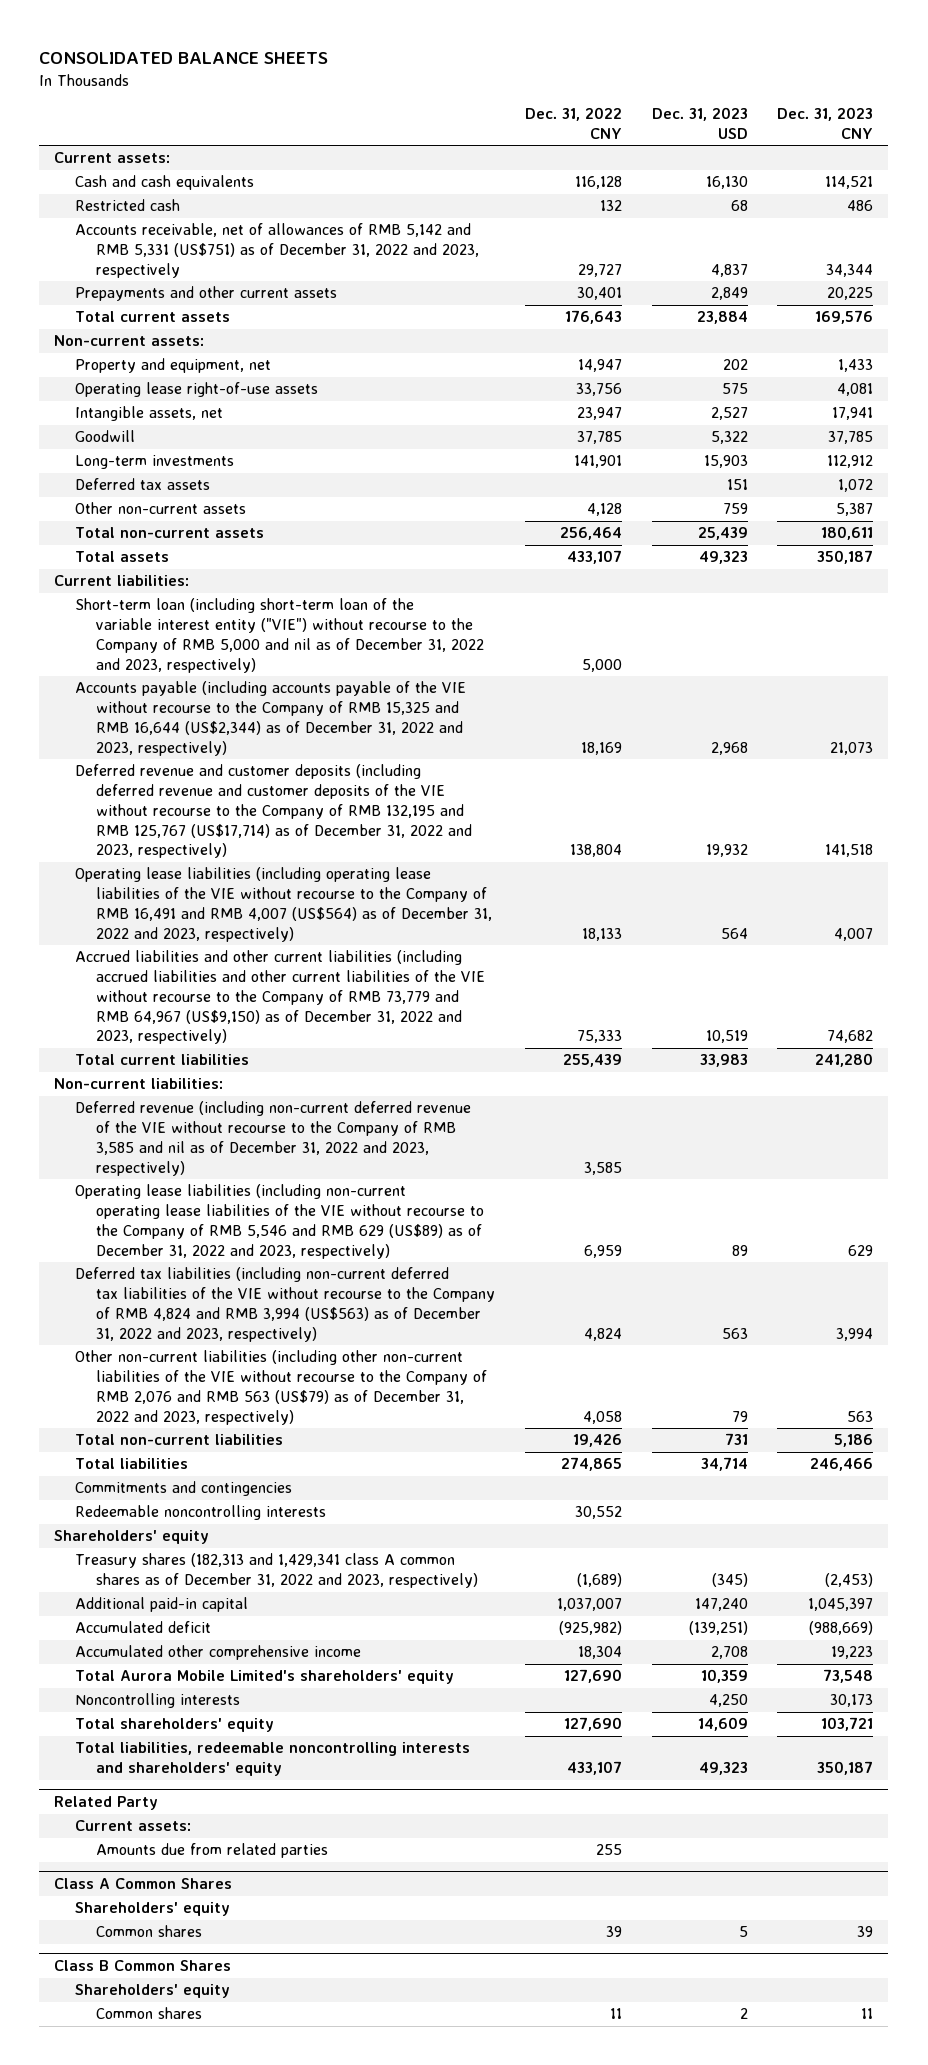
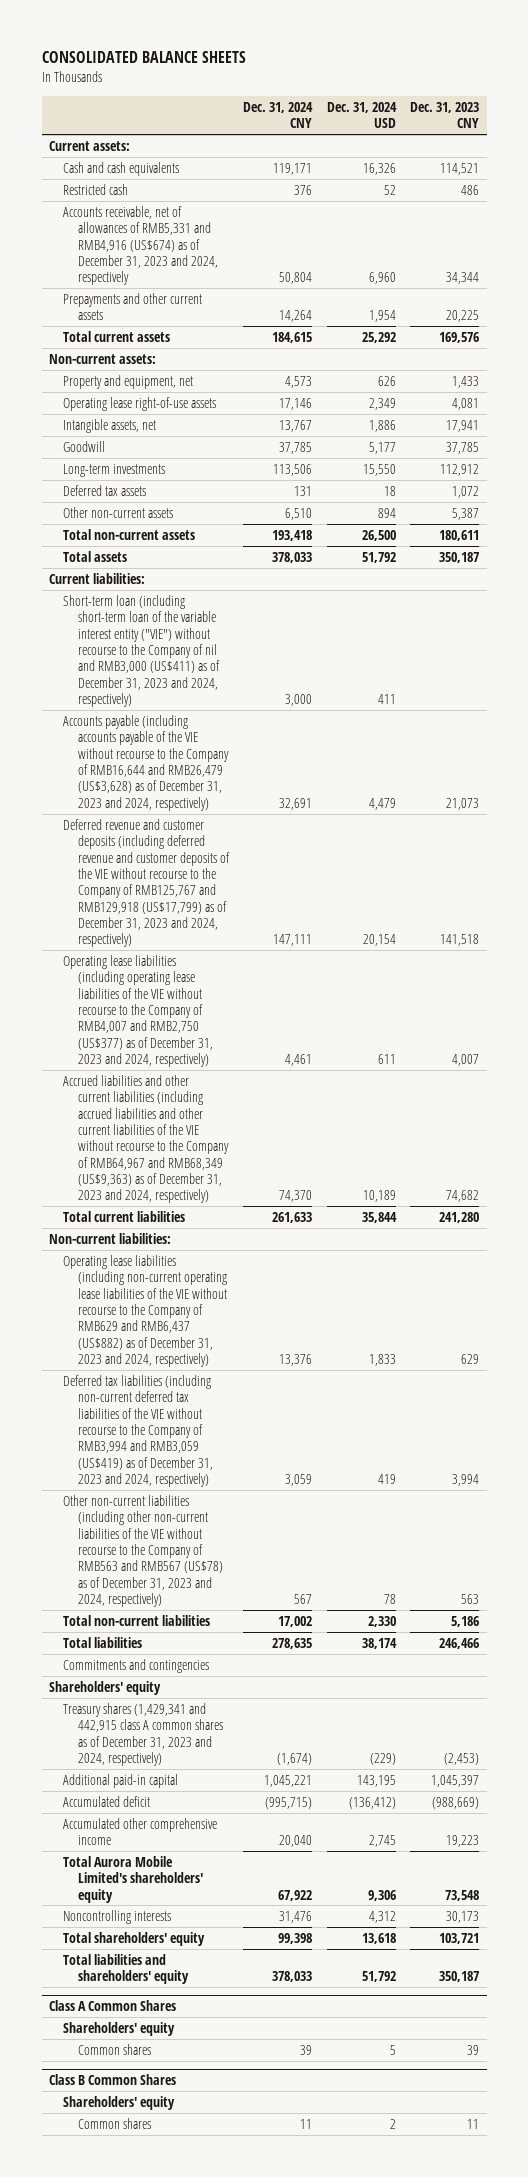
[524,107,622,139] Dec. 31, 2022 CNY -> none
[651,107,748,139] Dec. 31, 2023 USD -> none
none -> [243,101,314,129] Dec. 31, 2024 CNY
none -> [326,101,397,129] Dec. 31, 2024 USD
[75,223,479,278] Accounts receivable, net of allowances of RMB 5,142 and RMB 5,331 (US$751) as of December 31, 2022 and 2023, respectively -> [63,205,218,286] Accounts receivable, net of allowances of RMB5,331 and RMB4,916 (US$674) as of December 31, 2023 and 2024, respectively
[75,598,484,673] Short-term loan (including short-term loan of the variable interest entity ("VIE") without recourse to the Company of RMB 5,000 and nil as of December 31, 2022 and 2023, respectively) -> [63,594,220,708] Short-term loan (including short-term loan of the variable interest entity ("VIE") without recourse to the Company of nil and RMB3,000 (US$411) as of December 31, 2023 and 2024, respectively)
[75,681,467,756] Accounts payable (including accounts payable of the VIE without recourse to the Company of RMB 15,325 and RMB 16,644 (US$2,344) as of December 31, 2022 and 2023, respectively) -> [63,714,229,811] Accounts payable (including accounts payable of the VIE without recourse to the Company of RMB16,644 and RMB26,479 (US$3,628) as of December 31, 2023 and 2024, respectively)
[75,764,472,859] Deferred revenue and customer deposits (including deferred revenue and customer deposits of the VIE without recourse to the Company of RMB 132,195 and RMB 125,767 (US$17,714) as of December 31, 2022 and 2023, respectively) -> [63,818,230,948] Deferred revenue and customer deposits (including deferred revenue and customer deposits of the VIE without recourse to the Company of RMB125,767 and RMB129,918 (US$17,799) as of December 31, 2023 and 2024, respectively)
[75,867,492,942] Operating lease liabilities (including operating lease liabilities of the VIE without recourse to the Company of RMB 16,491 and RMB 4,007 (US$564) as of December 31, 2022 and 2023, respectively) -> [63,954,213,1068] Operating lease liabilities (including operating lease liabilities of the VIE without recourse to the Company of RMB4,007 and RMB2,750 (US$377) as of December 31, 2023 and 2024, respectively)
[75,950,485,1045] Accrued liabilities and other current liabilities (including accrued liabilities and other current liabilities of the VIE without recourse to the Company of RMB 73,779 and RMB 64,967 (US$9,150) as of December 31, 2022 and 2023, respectively) -> [63,1074,229,1204] Accrued liabilities and other current liabilities (including accrued liabilities and other current liabilities of the VIE without recourse to the Company of RMB64,967 and RMB68,349 (US$9,363) as of December 31, 2023 and 2024, respectively)
[75,1101,472,1176] Deferred revenue (including non-current deferred revenue of the VIE without recourse to the Company of RMB 3,585 and nil as of December 31, 2022 and 2023, respectively) -> none
[75,1184,484,1259] Operating lease liabilities (including non-current operating lease liabilities of the VIE without recourse to the Company of RMB 5,546 and RMB 629 (US$89) as of December 31, 2022 and 2023, respectively) -> [63,1254,227,1368] Operating lease liabilities (including non-current operating lease liabilities of the VIE without recourse to the Company of RMB629 and RMB6,437 (US$882) as of December 31, 2023 and 2024, respectively)
[75,1267,495,1342] Deferred tax liabilities (including non-current deferred tax liabilities of the VIE without recourse to the Company of RMB 4,824 and RMB 3,994 (US$563) as of December 31, 2022 and 2023, respectively) -> [63,1374,213,1488] Deferred tax liabilities (including non-current deferred tax liabilities of the VIE without recourse to the Company of RMB3,994 and RMB3,059 (US$419) as of December 31, 2023 and 2024, respectively)
[75,1350,487,1425] Other non-current liabilities (including other non-current liabilities of the VIE without recourse to the Company of RMB 2,076 and RMB 563 (US$79) as of December 31, 2022 and 2023, respectively) -> [63,1494,223,1608] Other non-current liabilities (including other non-current liabilities of the VIE without recourse to the Company of RMB563 and RMB567 (US$78) as of December 31, 2023 and 2024, respectively)
[75,1505,327,1521] Redeemable noncontrolling interests -> none
[75,1553,478,1589] Treasury shares (182,313 and 1,429,341 class A common shares as of December 31, 2022 and 2023, respectively) -> [63,1702,223,1766] Treasury shares (1,429,341 and 442,915 class A common shares as of December 31, 2023 and 2024, respectively)
[54,1796,159,1811] Related Party -> none
[75,1820,192,1832] Current assets: -> none
[95,1843,328,1859] Amounts due from related parties -> none
[75,1742,471,1777] Total liabilities, redeemable noncontrolling interests and shareholders' equity -> [63,1953,189,1985] Total liabilities and shareholders' equity

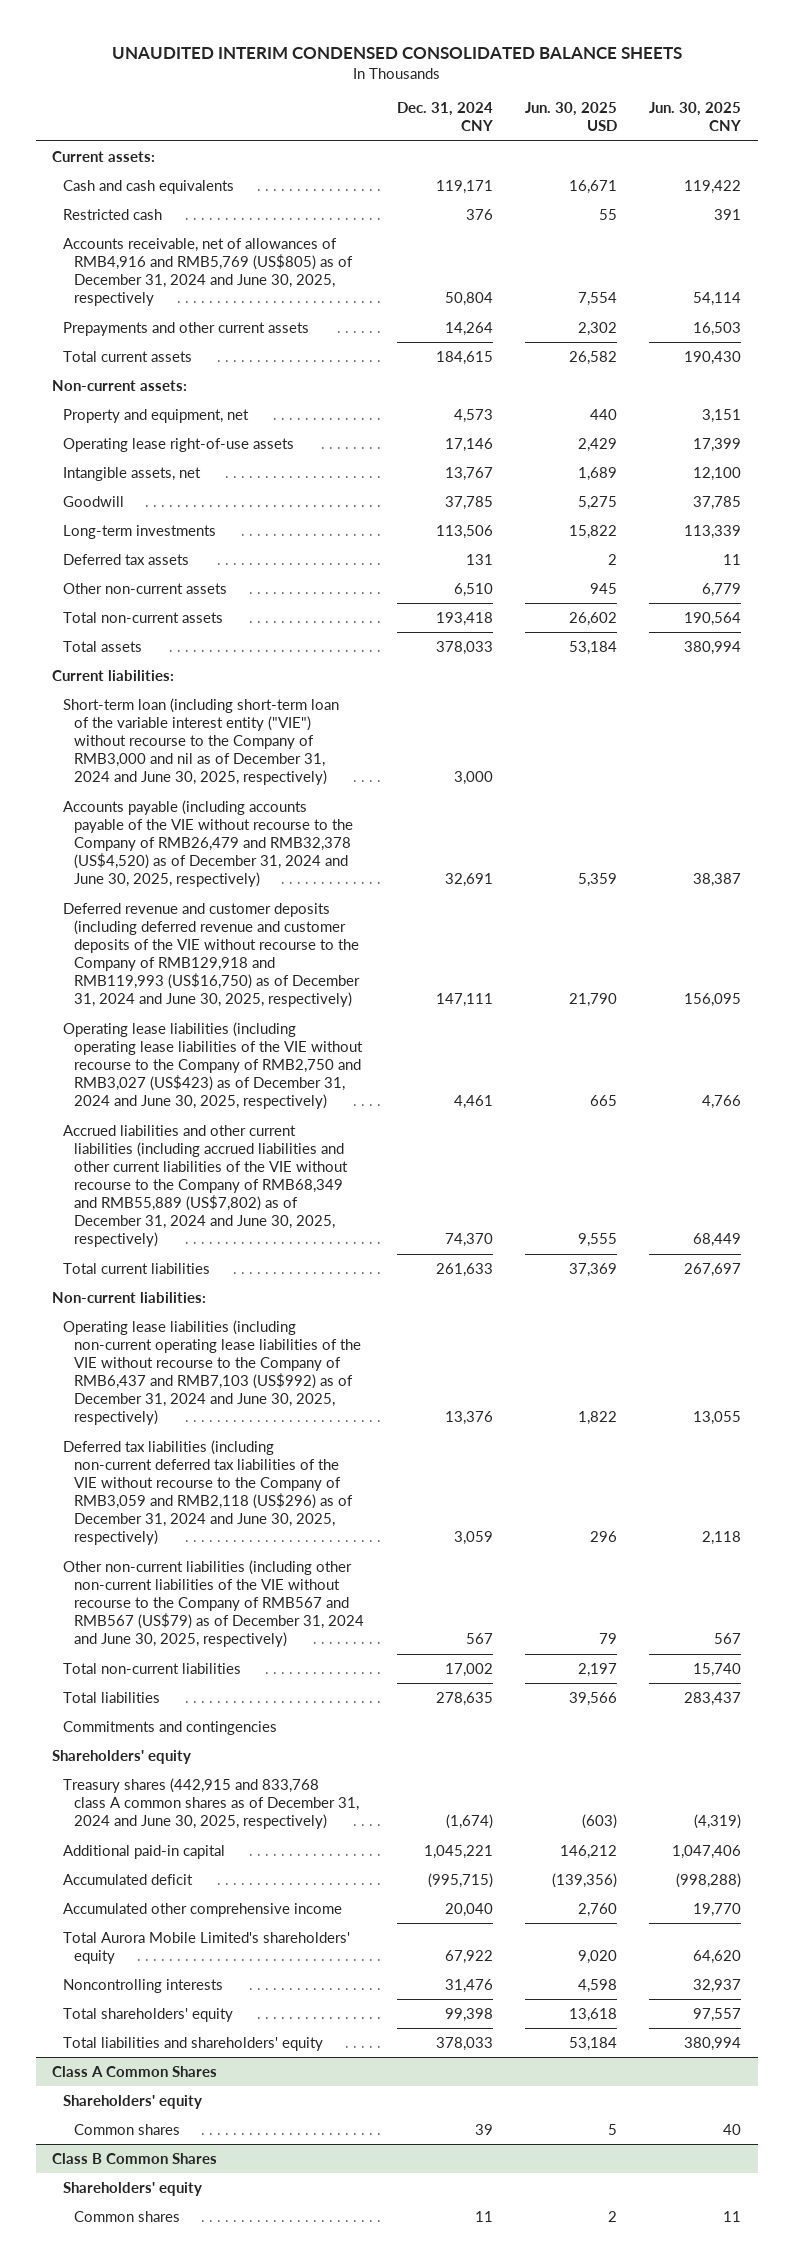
[41,51,246,64] CONSOLIDATED BALANCE SHEETS -> [111,46,682,59] UNAUDITED INTERIM CONDENSED CONSOLIDATED BALANCE SHEETS
[326,101,397,129] Dec. 31, 2024 USD -> none
[410,101,480,129] Dec. 31, 2023 CNY -> none
none -> [525,102,618,132] Jun. 30, 2025 USD
none -> [649,102,742,132] Jun. 30, 2025 CNY
[63,205,218,286] Accounts receivable, net of allowances of RMB5,331 and RMB4,916 (US$674) as of December 31, 2023 and 2024, respectively -> [63,238,354,307] Accounts receivable, net of allowances of RMB4,916 and RMB5,769 (US$805) as of December 31, 2024 and June 30, 2025, respectively
[63,594,220,708] Short-term loan (including short-term loan of the variable interest entity ("VIE") without recourse to the Company of nil and RMB3,000 (US$411) as of December 31, 2023 and 2024, respectively) -> [63,698,340,786] Short-term loan (including short-term loan of the variable interest entity ("VIE") without recourse to the Company of RMB3,000 and nil as of December 31, 2024 and June 30, 2025, respectively)
[63,714,229,811] Accounts payable (including accounts payable of the VIE without recourse to the Company of RMB16,644 and RMB26,479 (US$3,628) as of December 31, 2023 and 2024, respectively) -> [63,800,354,888] Accounts payable (including accounts payable of the VIE without recourse to the Company of RMB26,479 and RMB32,378 (US$4,520) as of December 31, 2024 and June 30, 2025, respectively)
[63,818,230,948] Deferred revenue and customer deposits (including deferred revenue and customer deposits of the VIE without recourse to the Company of RMB125,767 and RMB129,918 (US$17,799) as of December 31, 2023 and 2024, respectively) -> [63,903,361,1008] Deferred revenue and customer deposits (including deferred revenue and customer deposits of the VIE without recourse to the Company of RMB129,918 and RMB119,993 (US$16,750) as of December 31, 2024 and June 30, 2025, respectively)
[63,954,213,1068] Operating lease liabilities (including operating lease liabilities of the VIE without recourse to the Company of RMB4,007 and RMB2,750 (US$377) as of December 31, 2023 and 2024, respectively) -> [63,1022,364,1110] Operating lease liabilities (including operating lease liabilities of the VIE without recourse to the Company of RMB2,750 and RMB3,027 (US$423) as of December 31, 2024 and June 30, 2025, respectively)
[63,1074,229,1204] Accrued liabilities and other current liabilities (including accrued liabilities and other current liabilities of the VIE without recourse to the Company of RMB64,967 and RMB68,349 (US$9,363) as of December 31, 2023 and 2024, respectively) -> [63,1125,349,1248] Accrued liabilities and other current liabilities (including accrued liabilities and other current liabilities of the VIE without recourse to the Company of RMB68,349 and RMB55,889 (US$7,802) as of December 31, 2024 and June 30, 2025, respectively)
[63,1254,227,1368] Operating lease liabilities (including non-current operating lease liabilities of the VIE without recourse to the Company of RMB629 and RMB6,437 (US$882) as of December 31, 2023 and 2024, respectively) -> [63,1320,362,1426] Operating lease liabilities (including non-current operating lease liabilities of the VIE without recourse to the Company of RMB6,437 and RMB7,103 (US$992) as of December 31, 2024 and June 30, 2025, respectively)
[63,1374,213,1488] Deferred tax liabilities (including non-current deferred tax liabilities of the VIE without recourse to the Company of RMB3,994 and RMB3,059 (US$419) as of December 31, 2023 and 2024, respectively) -> [63,1440,354,1546] Deferred tax liabilities (including non-current deferred tax liabilities of the VIE without recourse to the Company of RMB3,059 and RMB2,118 (US$296) as of December 31, 2024 and June 30, 2025, respectively)
[63,1494,223,1608] Other non-current liabilities (including other non-current liabilities of the VIE without recourse to the Company of RMB563 and RMB567 (US$78) as of December 31, 2023 and 2024, respectively) -> [63,1560,365,1648] Other non-current liabilities (including other non-current liabilities of the VIE without recourse to the Company of RMB567 and RMB567 (US$79) as of December 31, 2024 and June 30, 2025, respectively)
[63,1702,223,1766] Treasury shares (1,429,341 and 442,915 class A common shares as of December 31, 2023 and 2024, respectively) -> [63,1778,360,1830] Treasury shares (442,915 and 833,768 class A common shares as of December 31, 2024 and June 30, 2025, respectively)

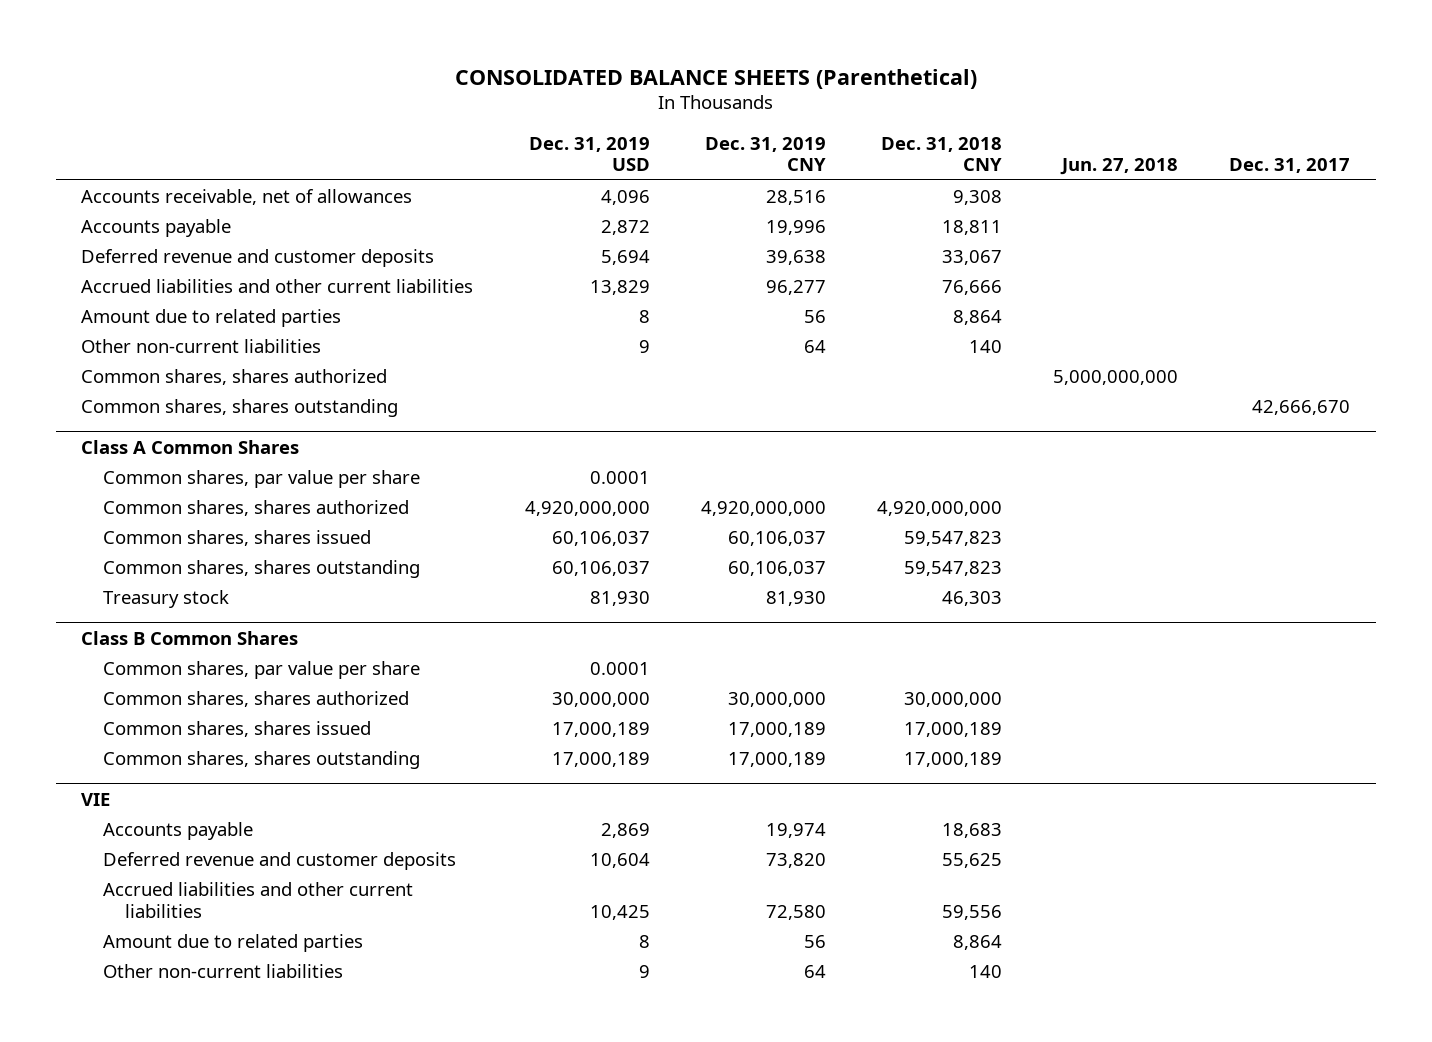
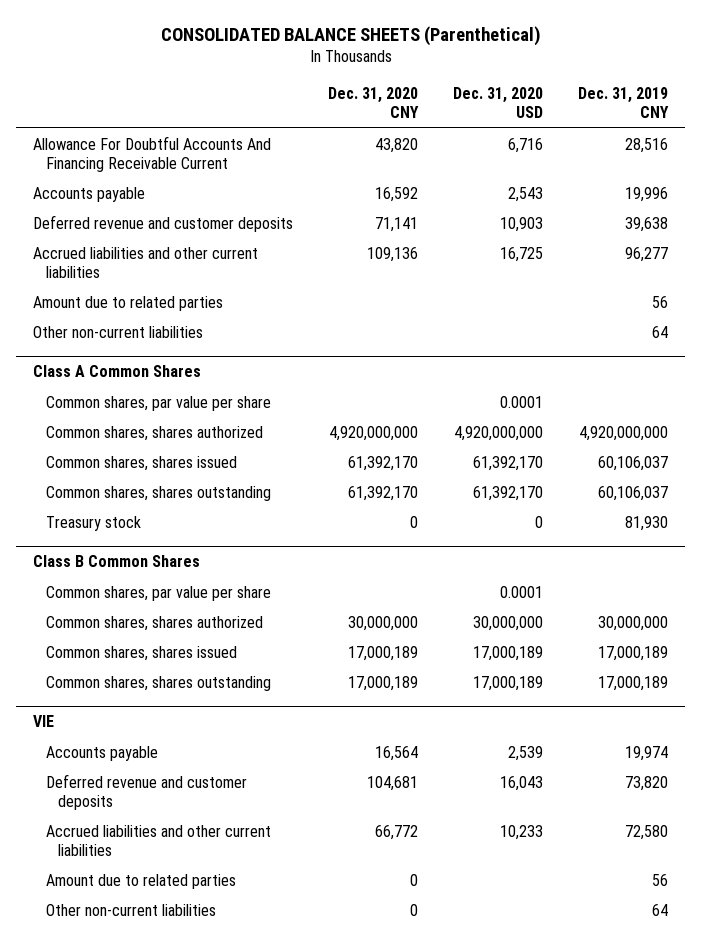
[528,136,650,172] Dec. 31, 2019 USD -> none
[880,136,1002,172] Dec. 31, 2018 CNY -> none
[1060,158,1179,176] Jun. 27, 2018 -> none
[1229,158,1351,174] Dec. 31, 2017 -> none
none -> [328,86,420,119] Dec. 31, 2020 CNY
none -> [453,86,544,119] Dec. 31, 2020 USD
[81,188,413,205] Accounts receivable, net of allowances -> [33,135,272,173] Allowance For Doubtful Accounts And Financing Receivable Current
[81,368,388,385] Common shares, shares authorized -> none
[81,398,399,417] Common shares, shares outstanding -> none

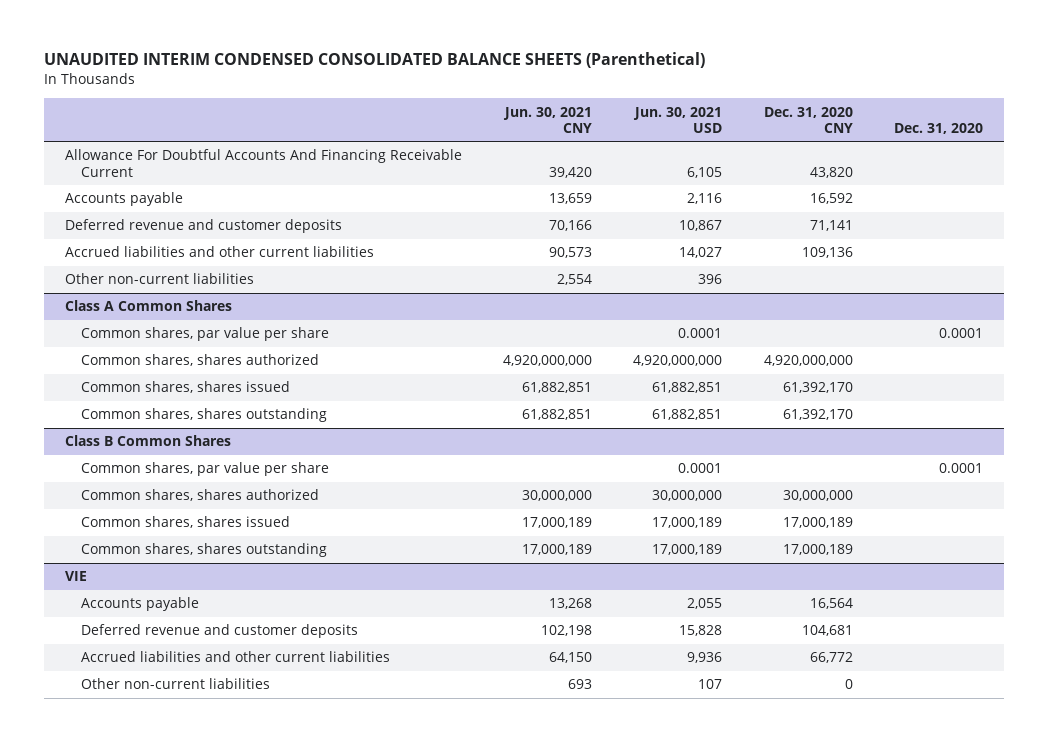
[160,25,541,46] CONSOLIDATED BALANCE SHEETS (Parenthetical) -> [43,52,705,69] UNAUDITED INTERIM CONDENSED CONSOLIDATED BALANCE SHEETS (Parenthetical)
[453,86,544,119] Dec. 31, 2020 USD -> none
[577,86,669,119] Dec. 31, 2019 CNY -> none
none -> [502,106,592,133] Jun. 30, 2021 CNY
none -> [633,106,723,133] Jun. 30, 2021 USD
none -> [894,122,984,134] Dec. 31, 2020
[33,295,224,311] Amount due to related parties -> none
[45,515,141,531] Treasury stock -> none
[45,873,236,889] Amount due to related parties -> none

